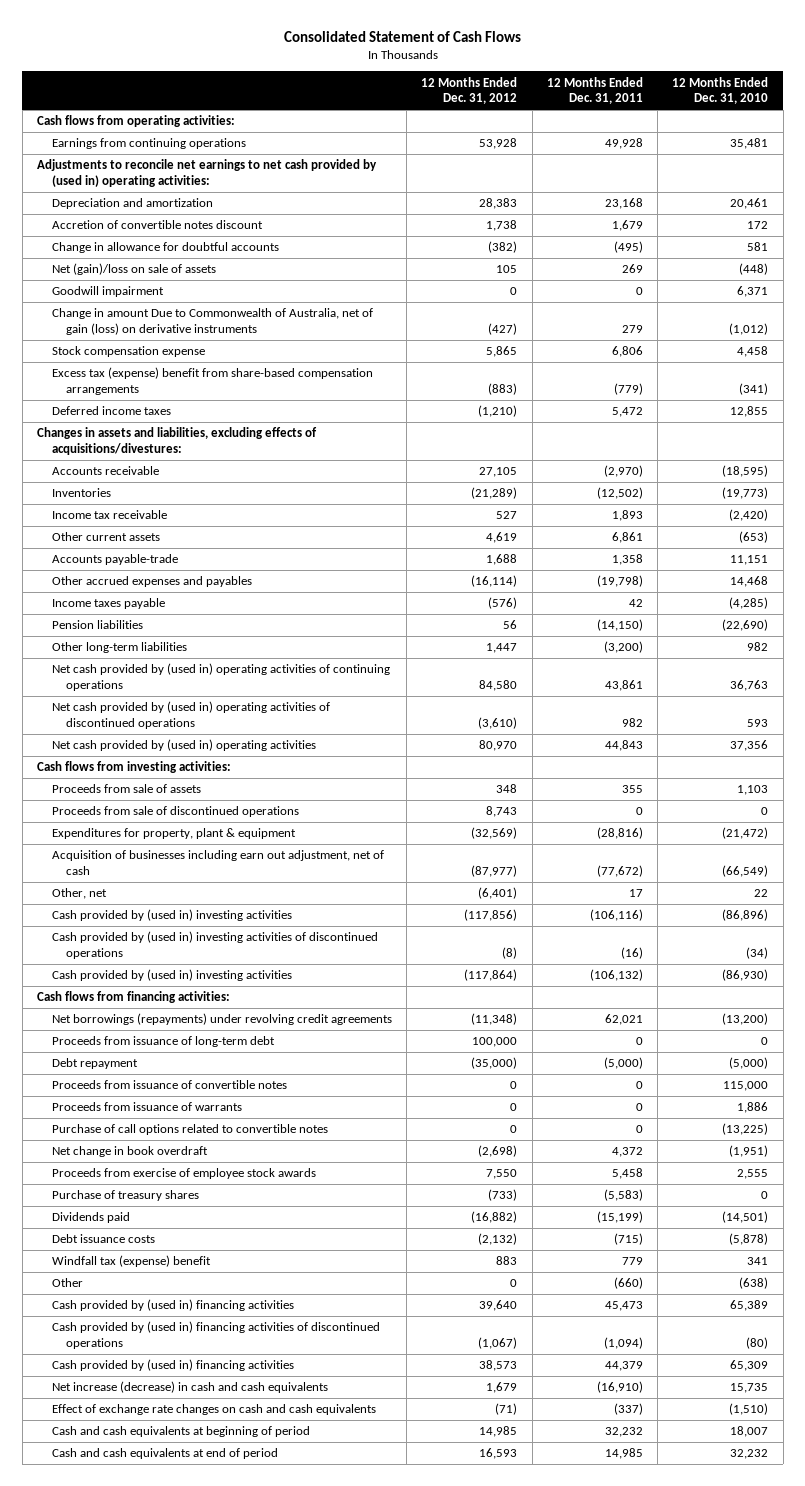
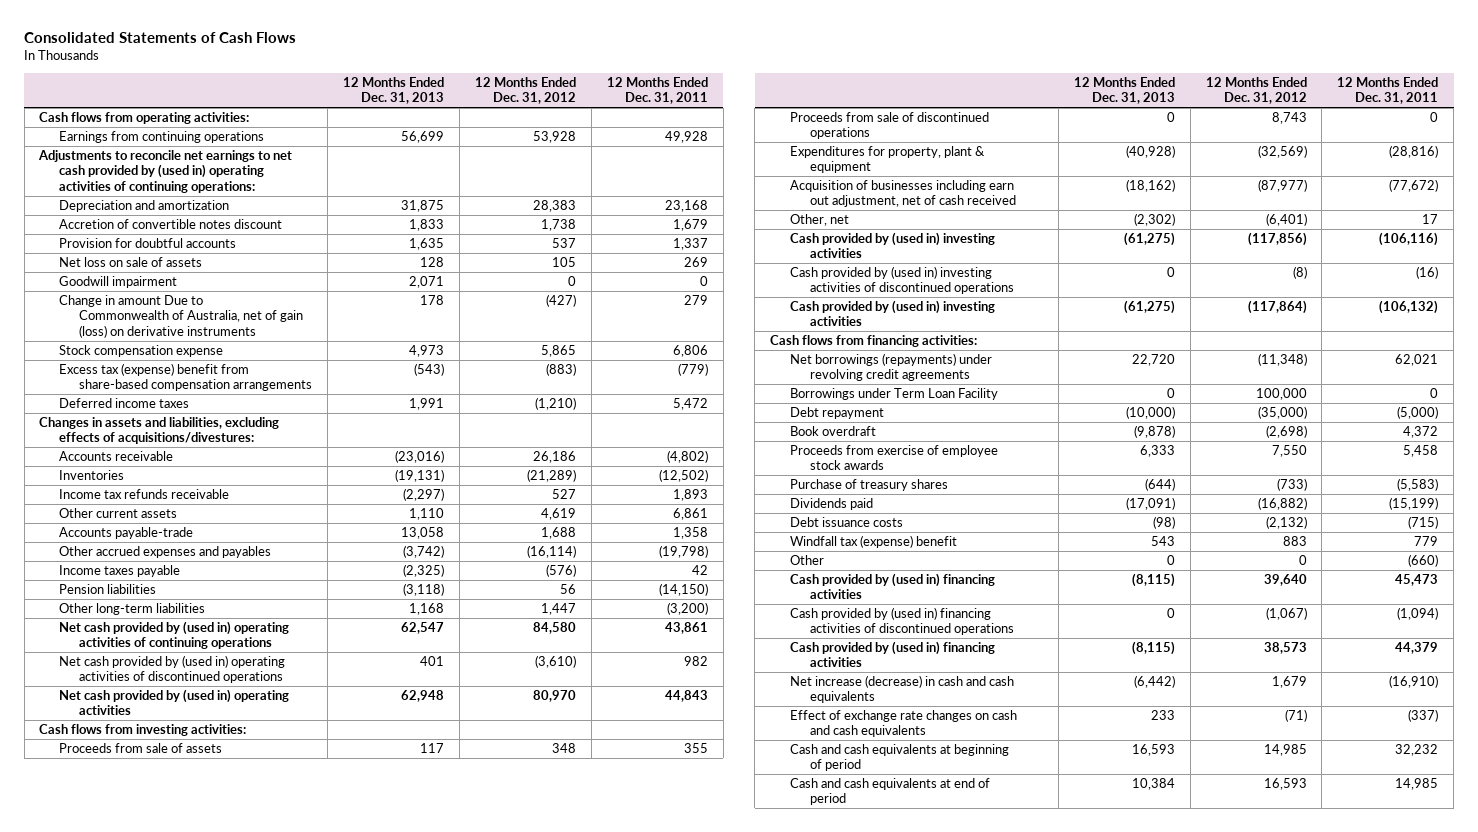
[283,30,521,42] Consolidated Statement of Cash Flows -> [24,32,297,44] Consolidated Statements of Cash Flows
[672,76,769,104] 12 Months Ended Dec. 31, 2010 -> none
none -> [343,76,445,105] 12 Months Ended Dec. 31, 2013
[36,159,377,187] Adjustments to reconcile net earnings to net cash provided by (used in) operating activities: -> [38,150,293,193] Adjustments to reconcile net earnings to net cash provided by (used in) operating activities of continuing operations:
[51,242,279,254] Change in allowance for doubtful accounts -> [59,238,237,249] Provision for doubtful accounts
[488,241,518,254] (382) -> [552,238,577,249] 537
[613,241,643,254] (495) -> [672,238,708,251] 1,337
[51,263,216,276] Net (gain)/loss on sale of assets -> [59,257,203,268] Net loss on sale of assets
[479,467,518,478] 27,105 -> [533,451,577,464] 26,186
[603,465,643,478] (2,970) -> [666,450,708,464] (4,802)
[51,510,167,520] Income tax receivable -> [59,489,230,500] Income tax refunds receivable
[51,850,384,875] Acquisition of businesses including earn out adjustment, net of cash -> [789,180,1016,208] Acquisition of businesses including earn out adjustment, net of cash received
[51,1036,275,1048] Proceeds from issuance of long-term debt -> [789,388,998,401] Borrowings under Term Loan Facility
[51,1080,287,1090] Proceeds from issuance of convertible notes -> none
[51,1102,242,1112] Proceeds from issuance of warrants -> none
[51,1124,328,1136] Purchase of call options related to convertible notes -> none
[51,1146,208,1158] Net change in book overdraft -> [789,426,876,437] Book overdraft

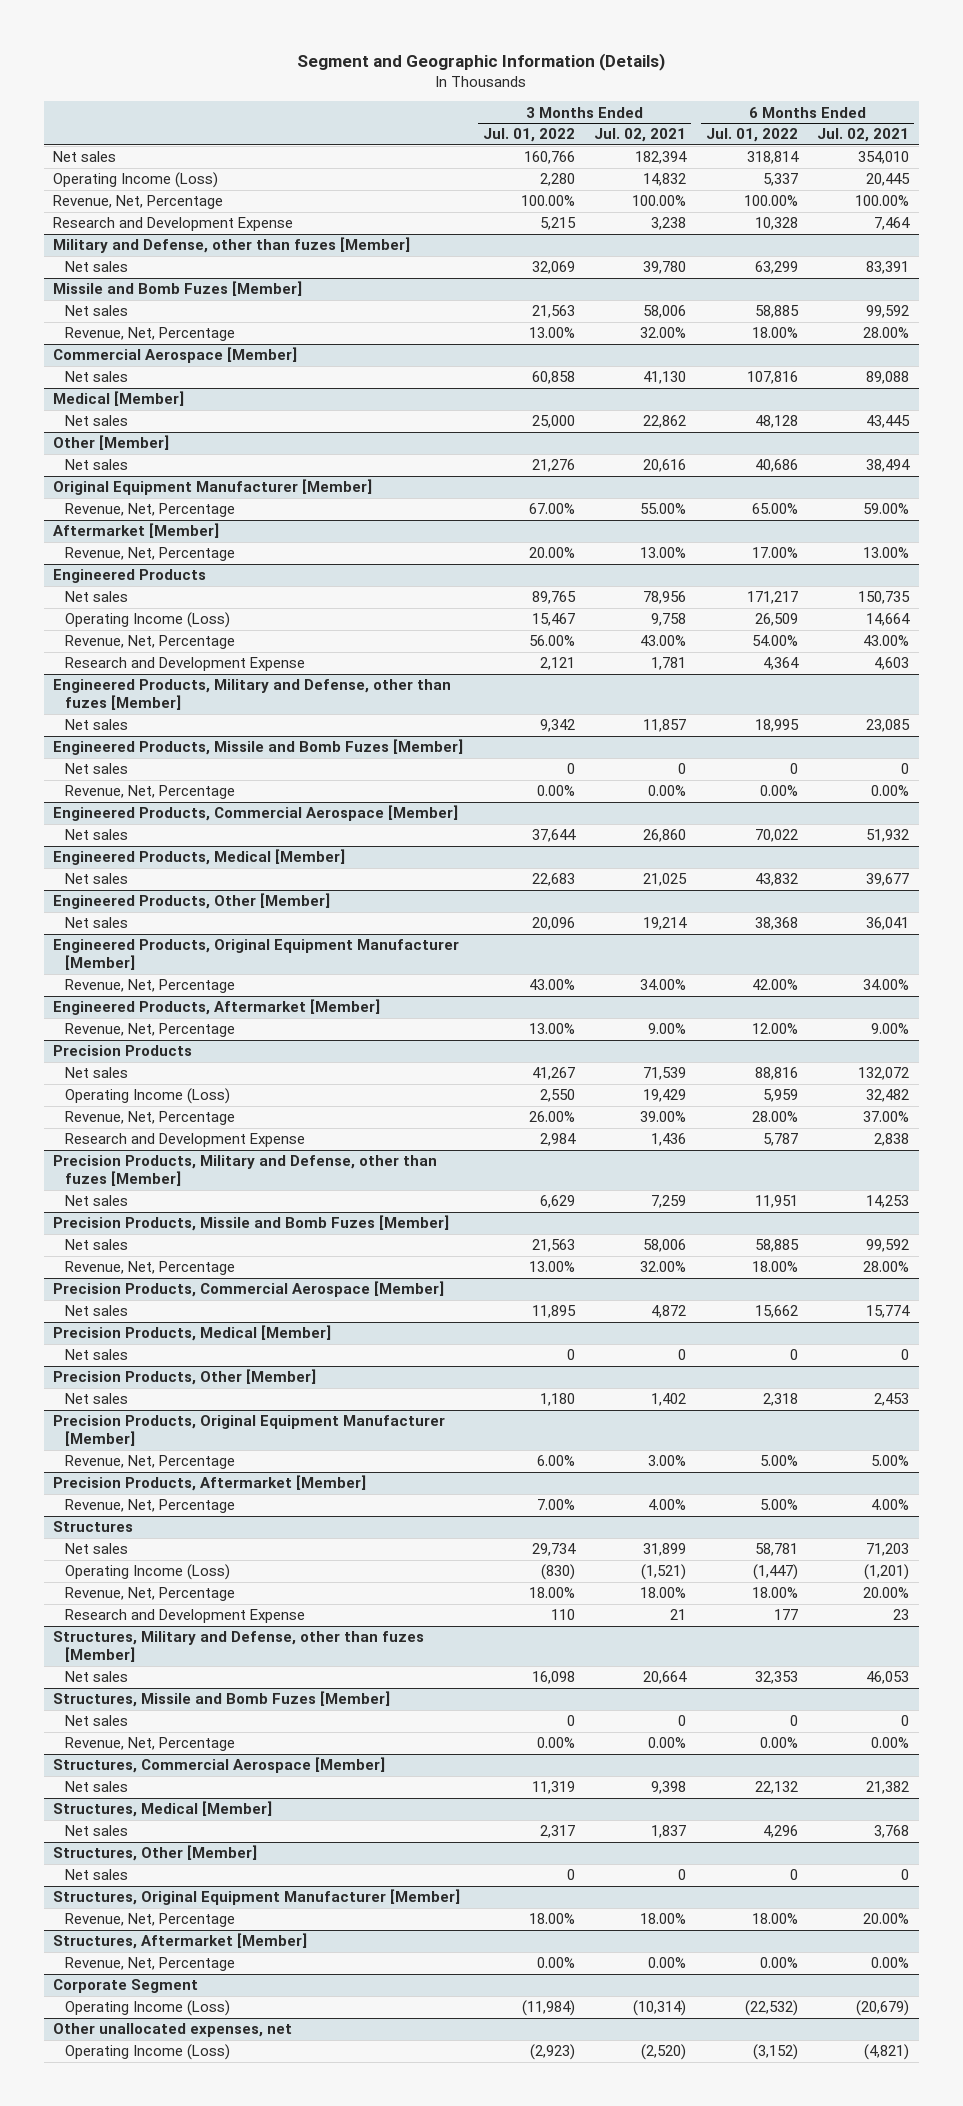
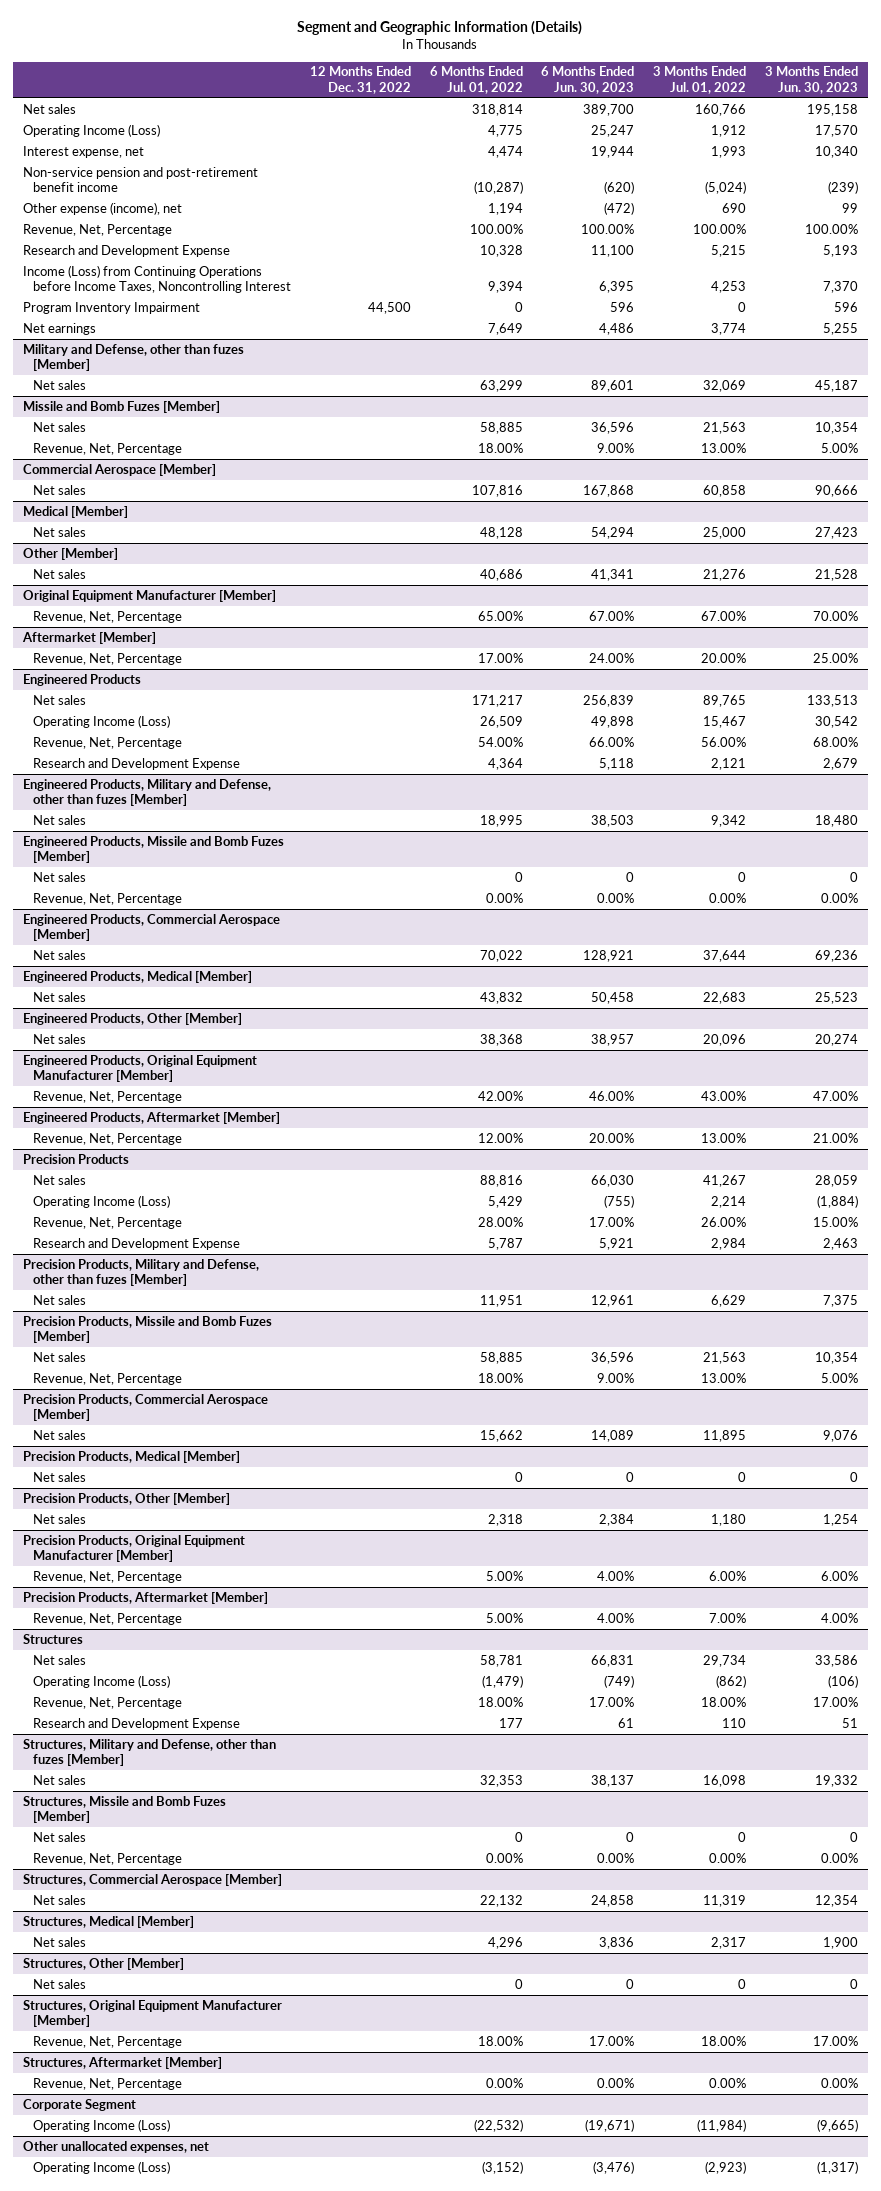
[594,128,687,143] Jul. 02, 2021 -> none
[817,128,910,143] Jul. 02, 2021 -> none
none -> [309,66,411,94] 12 Months Ended Dec. 31, 2022
none -> [541,66,635,94] 6 Months Ended Jun. 30, 2023
none -> [765,66,859,94] 3 Months Ended Jun. 30, 2023
[539,173,575,187] 2,280 -> [711,124,747,137] 1,912
[762,173,798,187] 5,337 -> [487,124,523,137] 4,775
none -> [22,145,144,158] Interest expense, net
none -> [22,166,258,193] Non-service pension and post-retirement benefit income
none -> [22,201,182,215] Other expense (income), net
none -> [22,264,291,294] Income (Loss) from Continuing Operations before Income Taxes, Noncontrolling Interest
none -> [22,301,200,314] Program Inventory Impairment
none -> [22,322,96,335] Net earnings
[539,1089,575,1103] 2,550 -> [711,1195,747,1208] 2,214
[762,1089,798,1103] 5,959 -> [487,1195,523,1208] 5,429
[540,1564,575,1581] (830) -> [716,1674,747,1688] (862)
[752,1564,798,1581] (1,447) -> [481,1674,523,1688] (1,479)

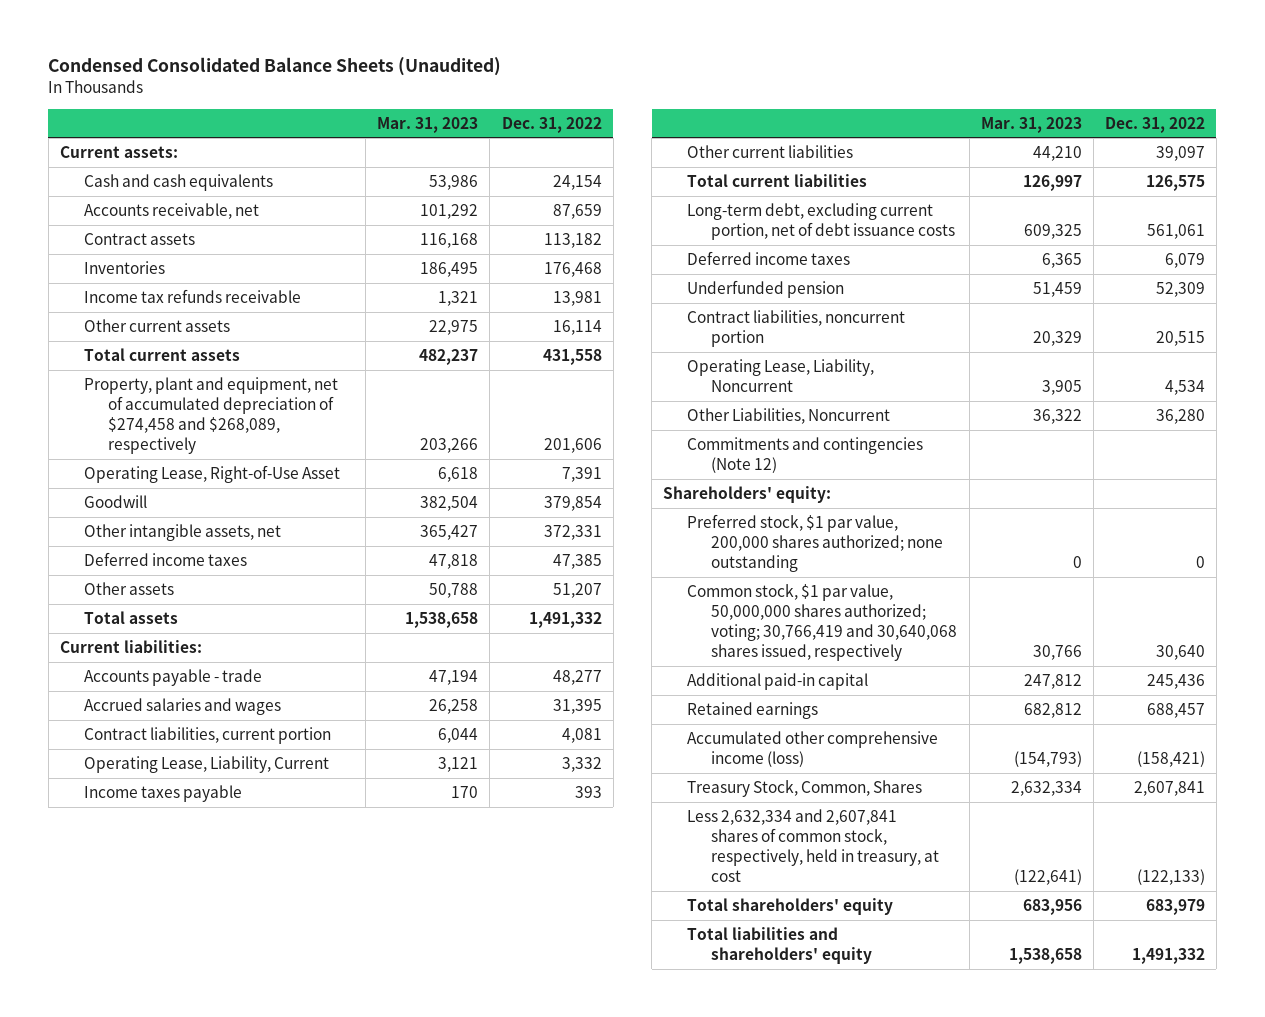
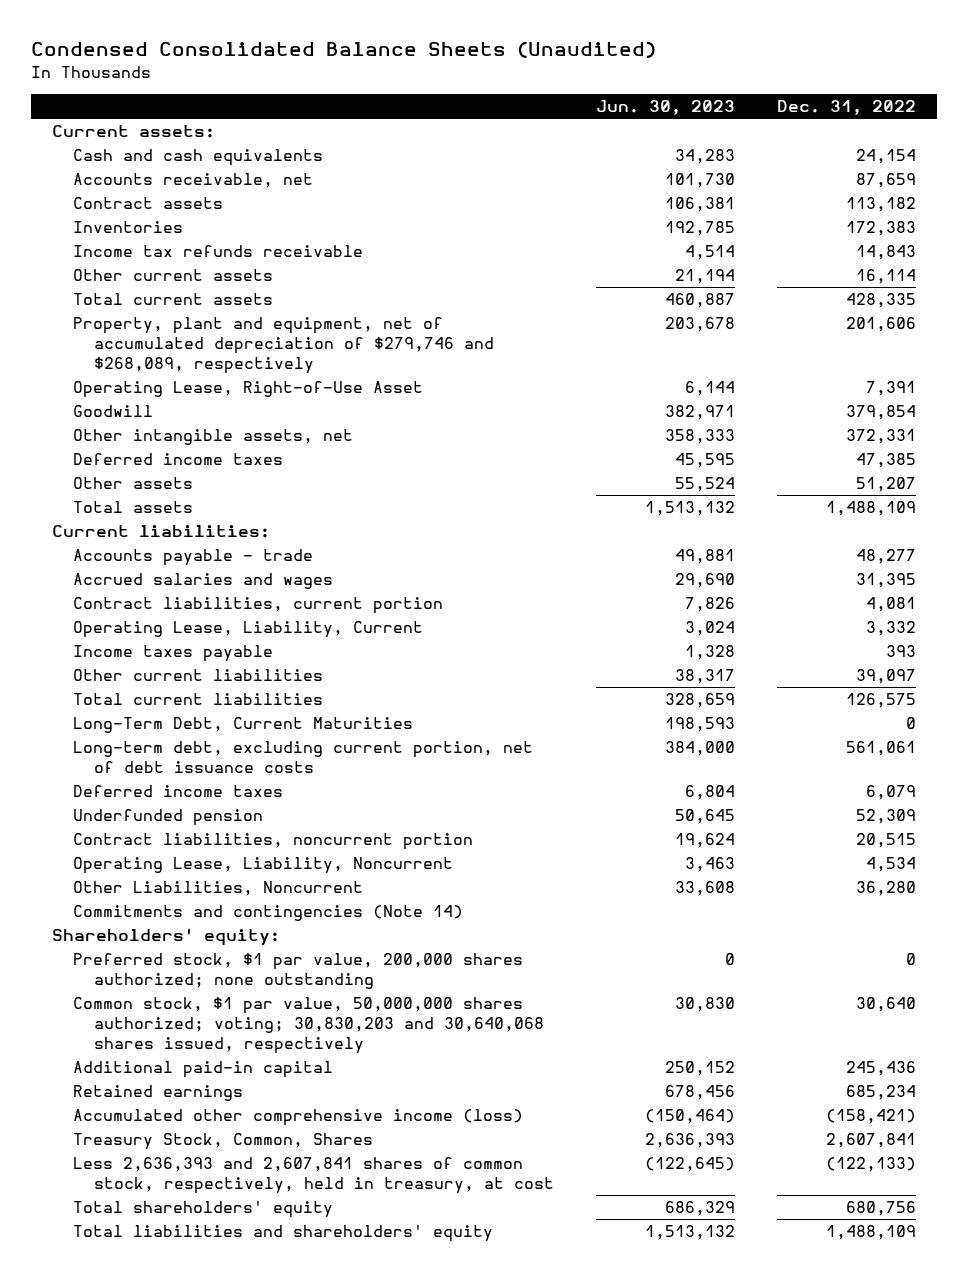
[377,116,479,133] Mar. 31, 2023 -> none
none -> [596,99,736,115] Jun. 30, 2023
[543,262,602,278] 176,468 -> [845,221,916,237] 172,383
[552,291,602,307] 13,981 -> [855,245,916,261] 14,843
[542,349,602,366] 431,558 -> [845,293,916,309] 428,335
[84,377,339,455] Property, plant and equipment, net of accumulated depreciation of $274,458 and $268,089, respectively -> [73,317,495,374] Property, plant and equipment, net of accumulated depreciation of $279,746 and $268,089, respectively
[528,612,602,629] 1,491,332 -> [825,501,916,517] 1,488,109
none -> [73,717,414,734] Long-Term Debt, Current Maturities
[687,437,924,474] Commitments and contingencies (Note 12) -> [73,905,464,922] Commitments and contingencies (Note 14)
[687,584,958,662] Common stock, $1 par value, 50,000,000 shares authorized; voting; 30,766,419 and 30,640,068 shares issued, respectively -> [73,997,545,1054] Common stock, $1 par value, 50,000,000 shares authorized; voting; 30,830,203 and 30,640,068 shares issued, respectively
[1146,703,1205,719] 688,457 -> [845,1085,916,1101] 685,234
[687,809,940,883] Less 2,632,334 and 2,607,841 shares of common stock, respectively, held in treasury, at cost -> [73,1157,555,1195] Less 2,636,393 and 2,607,841 shares of common stock, respectively, held in treasury, at cost
[1145,899,1205,916] 683,979 -> [845,1201,916,1217] 680,756
[1131,948,1205,965] 1,491,332 -> [825,1225,916,1241] 1,488,109

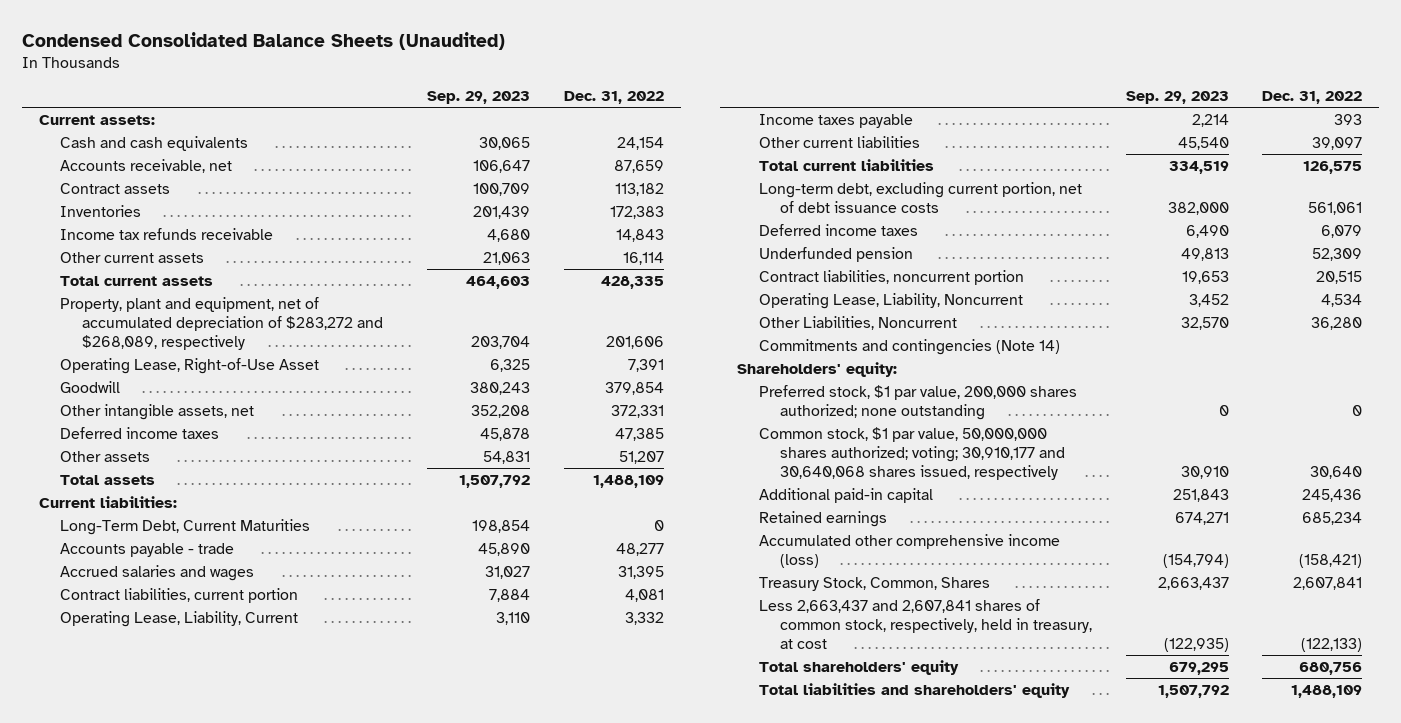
[596,99,736,115] Jun. 30, 2023 -> none
none -> [427,91,531,105] Sep. 29, 2023
[73,317,495,374] Property, plant and equipment, net of accumulated depreciation of $279,746 and $268,089, respectively -> [60,297,383,350] Property, plant and equipment, net of accumulated depreciation of $283,272 and $268,089, respectively
[73,717,414,734] Long-Term Debt, Current Maturities -> [60,519,311,536] Long-Term Debt, Current Maturities
[73,997,545,1054] Common stock, $1 par value, 50,000,000 shares authorized; voting; 30,830,203 and 30,640,068 shares issued, respectively -> [758,427,1066,480] Common stock, $1 par value, 50,000,000 shares authorized; voting; 30,910,177 and 30,640,068 shares issued, respectively
[73,1157,555,1195] Less 2,636,393 and 2,607,841 shares of common stock, respectively, held in treasury, at cost -> [758,599,1093,649] Less 2,663,437 and 2,607,841 shares of common stock, respectively, held in treasury, at cost

